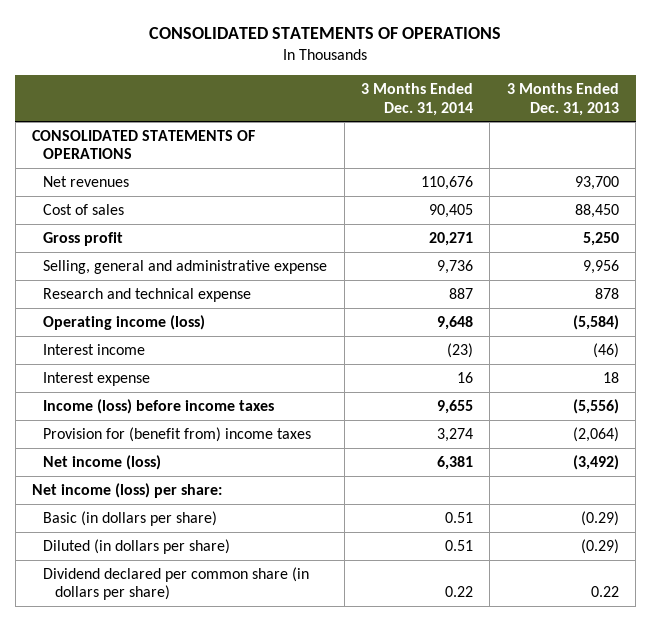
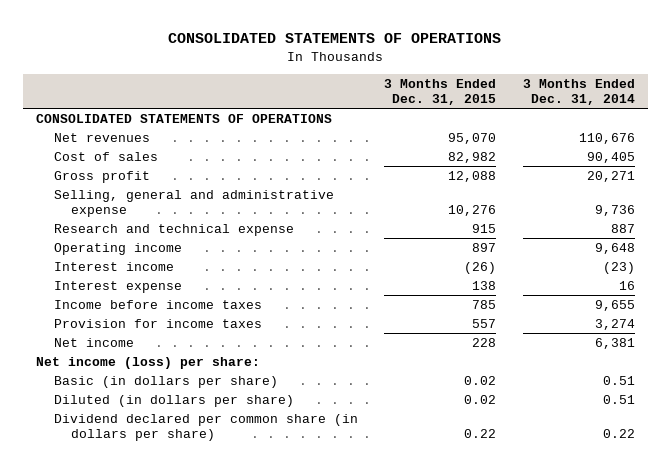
[506,83,619,116] 3 Months Ended Dec. 31, 2013 -> none
none -> [384,78,497,105] 3 Months Ended Dec. 31, 2015
[43,314,206,330] Operating income (loss) -> [53,242,182,255] Operating income
[43,398,275,414] Income (loss) before income taxes -> [53,299,262,309] Income before income taxes
[43,426,312,442] Provision for (benefit from) income taxes -> [53,318,262,328] Provision for income taxes
[43,454,162,470] Net income (loss) -> [53,337,134,347] Net income

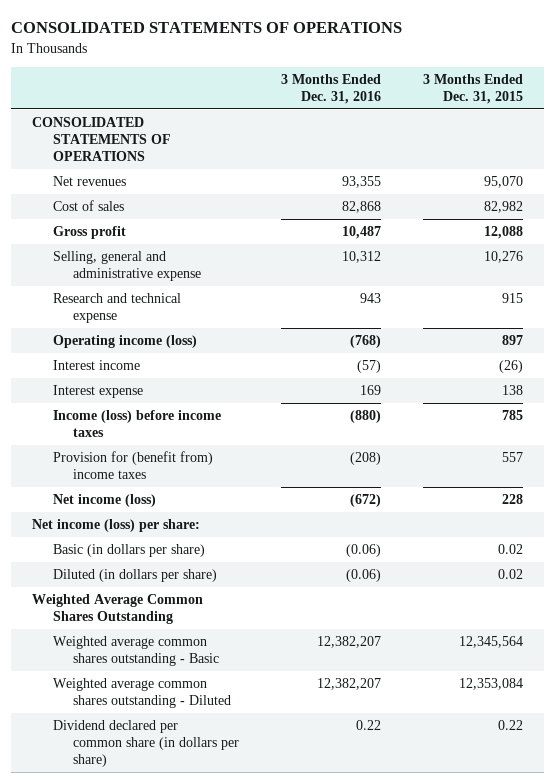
[522,78,635,105] 3 Months Ended Dec. 31, 2014 -> none
none -> [281,73,382,104] 3 Months Ended Dec. 31, 2016
[53,242,182,255] Operating income -> [52,335,197,349] Operating income (loss)
[53,299,262,309] Income before income taxes -> [52,410,221,437] Income (loss) before income taxes
[53,318,262,328] Provision for income taxes -> [52,451,213,479] Provision for (benefit from) income taxes
[53,337,134,347] Net income -> [52,494,156,508] Net income (loss)
none -> [32,594,204,624] Weighted Average Common Shares Outstanding
none -> [52,636,220,666] Weighted average common shares outstanding - Basic
none -> [52,678,232,708] Weighted average common shares outstanding - Diluted

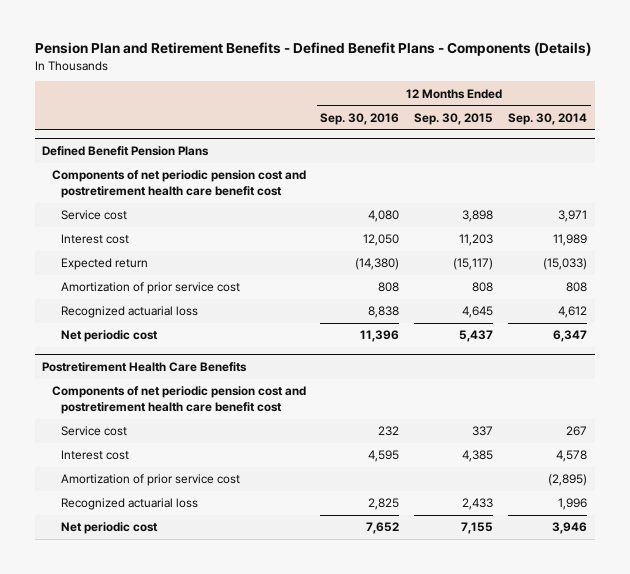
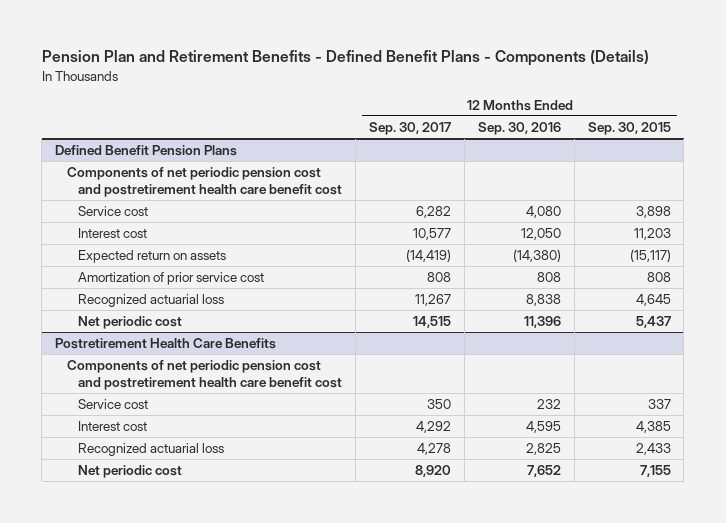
[508,112,588,125] Sep. 30, 2014 -> none
none -> [368,121,451,135] Sep. 30, 2017
[60,258,148,271] Expected return -> [77,249,226,263] Expected return on assets
[60,474,240,487] Amortization of prior service cost -> none

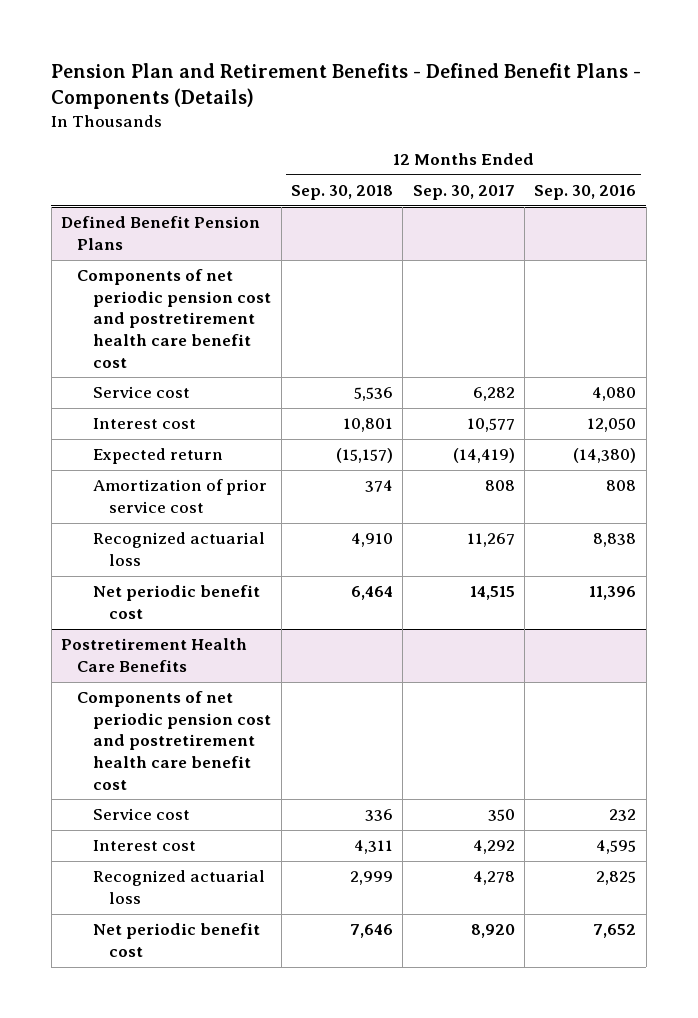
[587,121,671,135] Sep. 30, 2015 -> none
none -> [291,185,394,201] Sep. 30, 2018
[77,249,226,263] Expected return on assets -> [93,448,224,465] Expected return
[77,315,182,329] Net periodic cost -> [93,585,261,619] Net periodic benefit cost
[77,464,182,478] Net periodic cost -> [93,923,261,957] Net periodic benefit cost

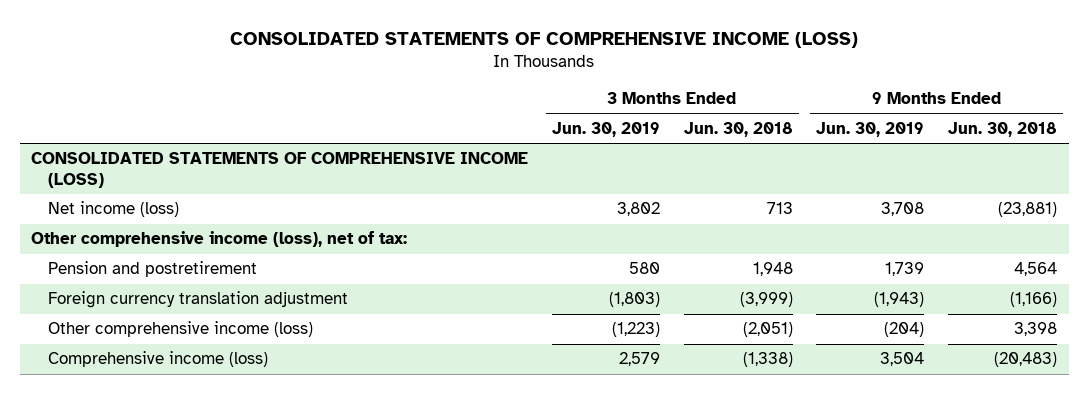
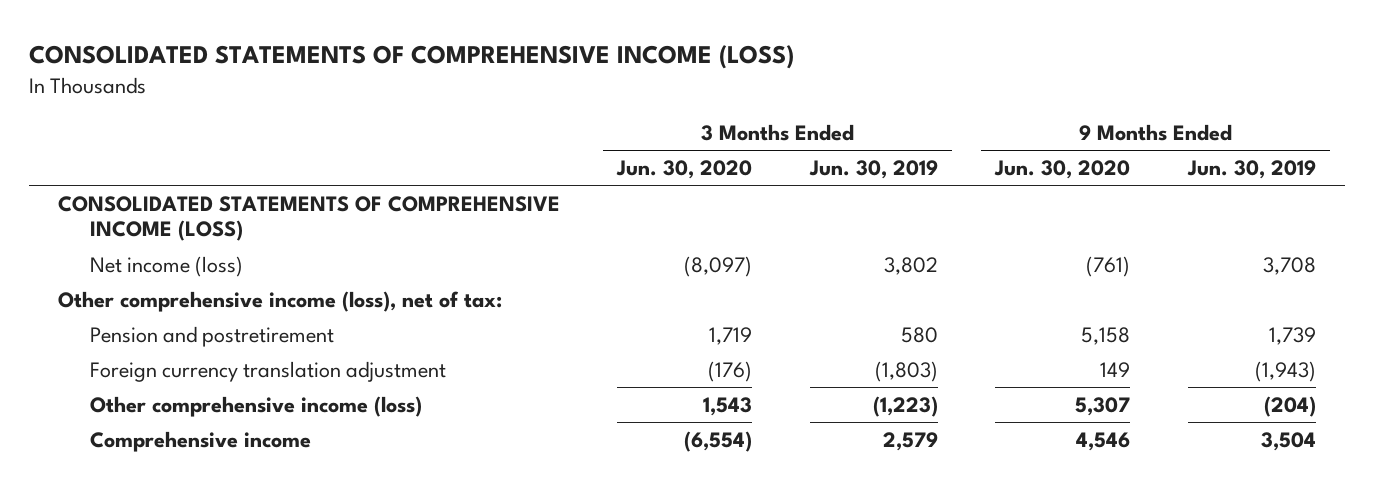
[683,121,793,137] Jun. 30, 2018 -> none
[947,121,1057,137] Jun. 30, 2018 -> none
none -> [616,160,753,180] Jun. 30, 2020
none -> [994,160,1131,180] Jun. 30, 2020
[47,351,268,368] Comprehensive income (loss) -> [90,430,312,452] Comprehensive income

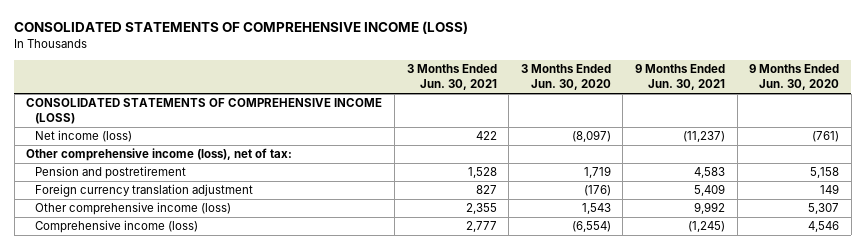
[808,160,938,180] Jun. 30, 2019 -> none
[1186,160,1316,180] Jun. 30, 2019 -> none
none -> [406,64,497,91] 3 Months Ended Jun. 30, 2021
none -> [635,64,726,91] 9 Months Ended Jun. 30, 2021
[90,430,312,452] Comprehensive income -> [34,220,198,234] Comprehensive income (loss)

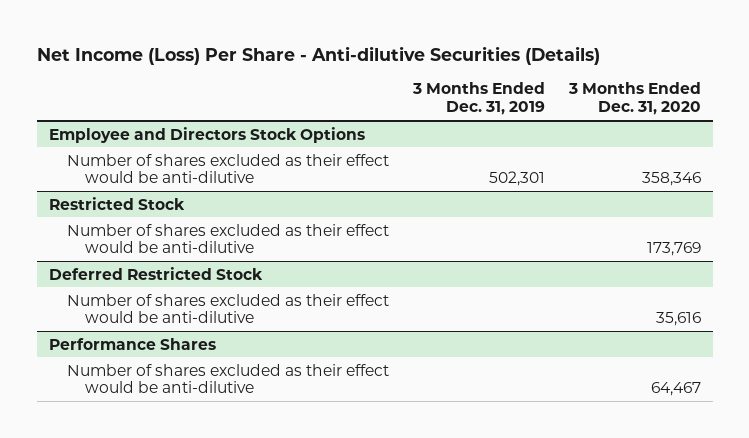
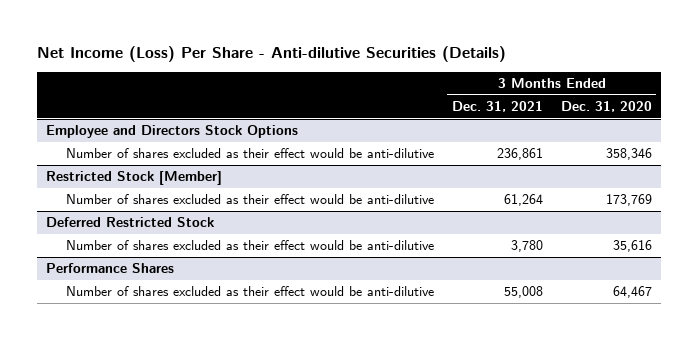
[411,82,545,116] 3 Months Ended Dec. 31, 2019 -> none
none -> [451,101,543,113] Dec. 31, 2021
[48,196,185,210] Restricted Stock -> [45,171,222,186] Restricted Stock [Member]

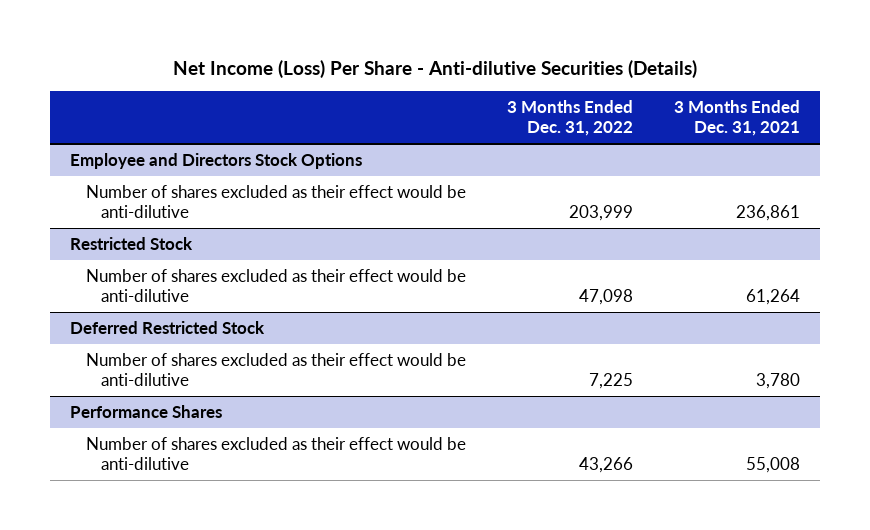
[560,101,652,113] Dec. 31, 2020 -> none
none -> [506,100,633,137] 3 Months Ended Dec. 31, 2022
[45,171,222,186] Restricted Stock [Member] -> [70,236,194,250] Restricted Stock

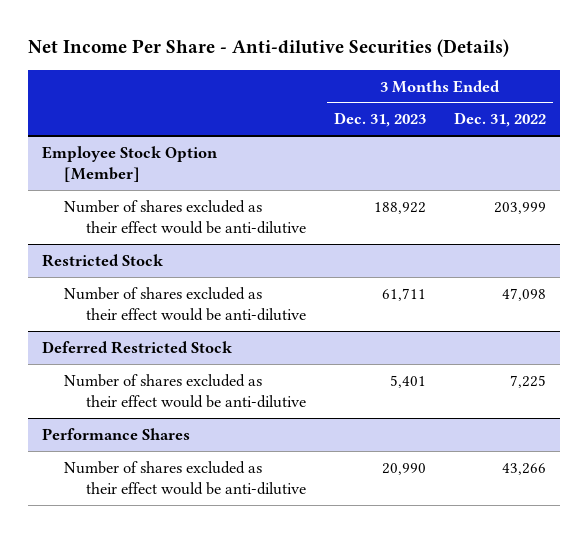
[173,60,698,79] Net Income (Loss) Per Share - Anti-dilutive Securities (Details) -> [27,39,509,58] Net Income Per Share - Anti-dilutive Securities (Details)
[673,100,800,137] 3 Months Ended Dec. 31, 2021 -> none
none -> [333,112,426,128] Dec. 31, 2023
[70,152,363,169] Employee and Directors Stock Options -> [41,145,218,182] Employee Stock Option [Member]

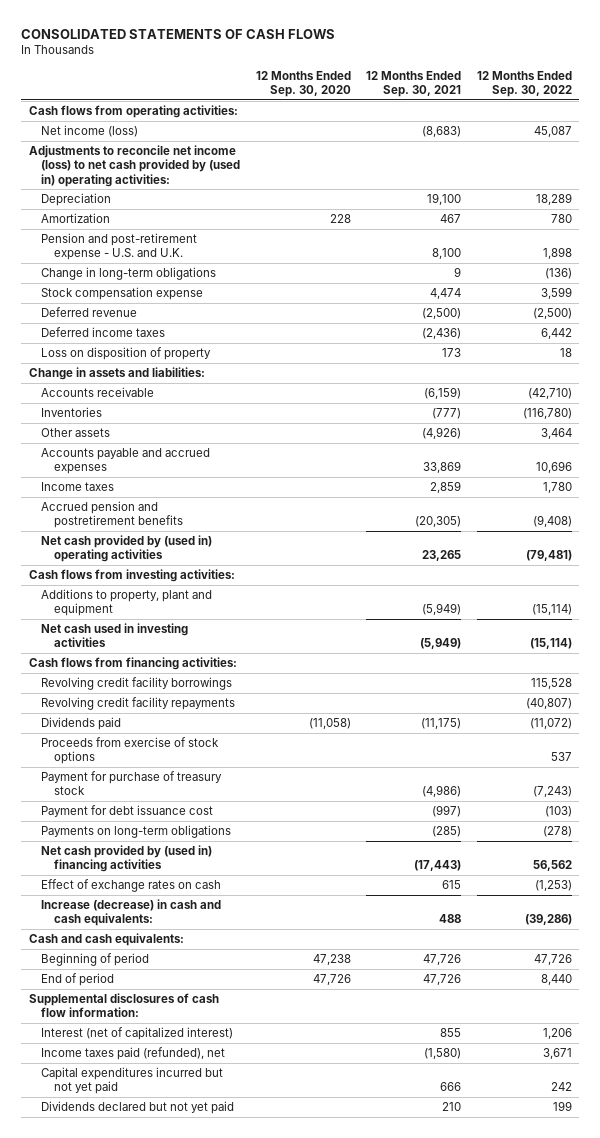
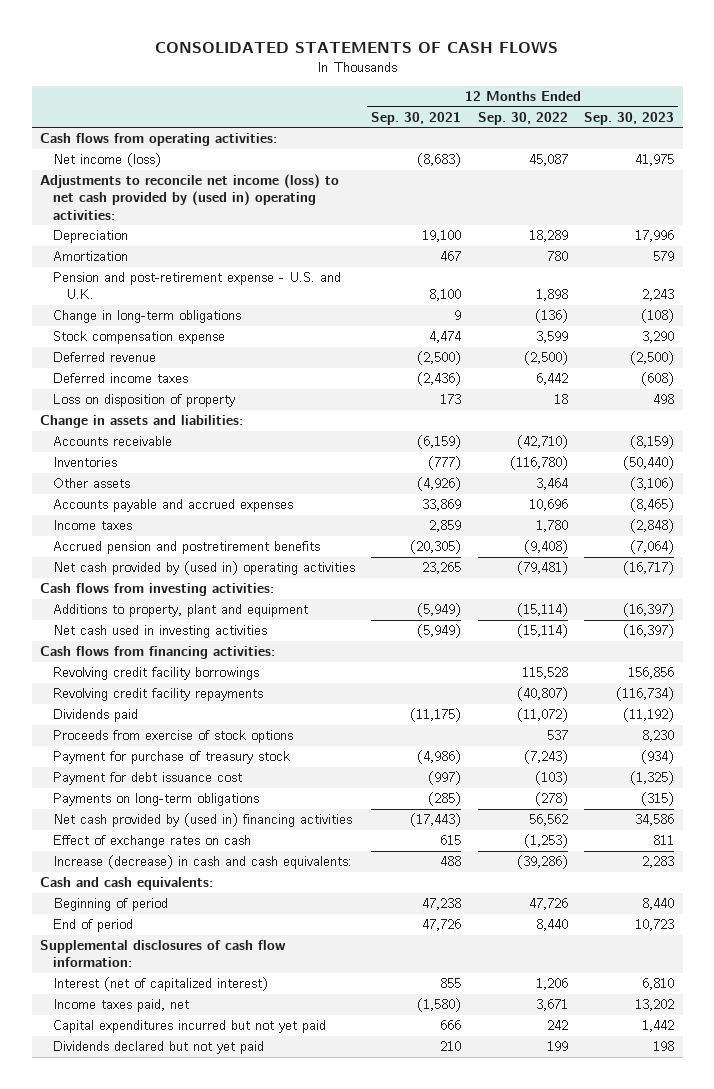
[255,70,351,97] 12 Months Ended Sep. 30, 2020 -> none
none -> [584,111,675,125] Sep. 30, 2023
[423,954,462,966] 47,726 -> [422,898,462,911] 47,238
[41,1047,226,1061] Income taxes paid (refunded), net -> [53,999,190,1013] Income taxes paid, net

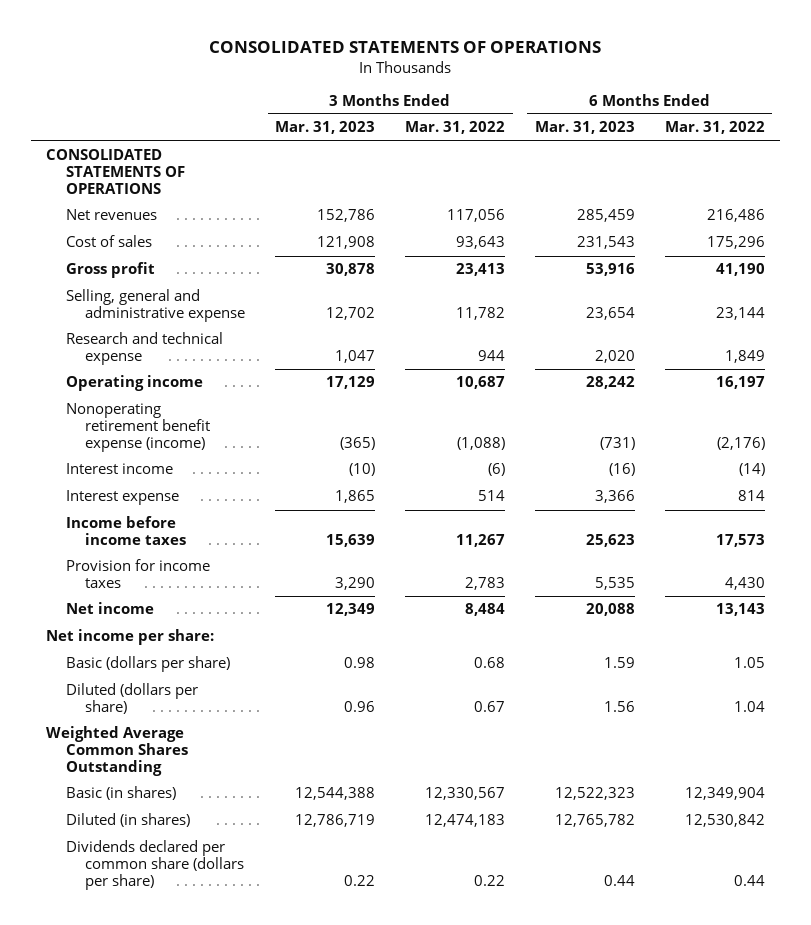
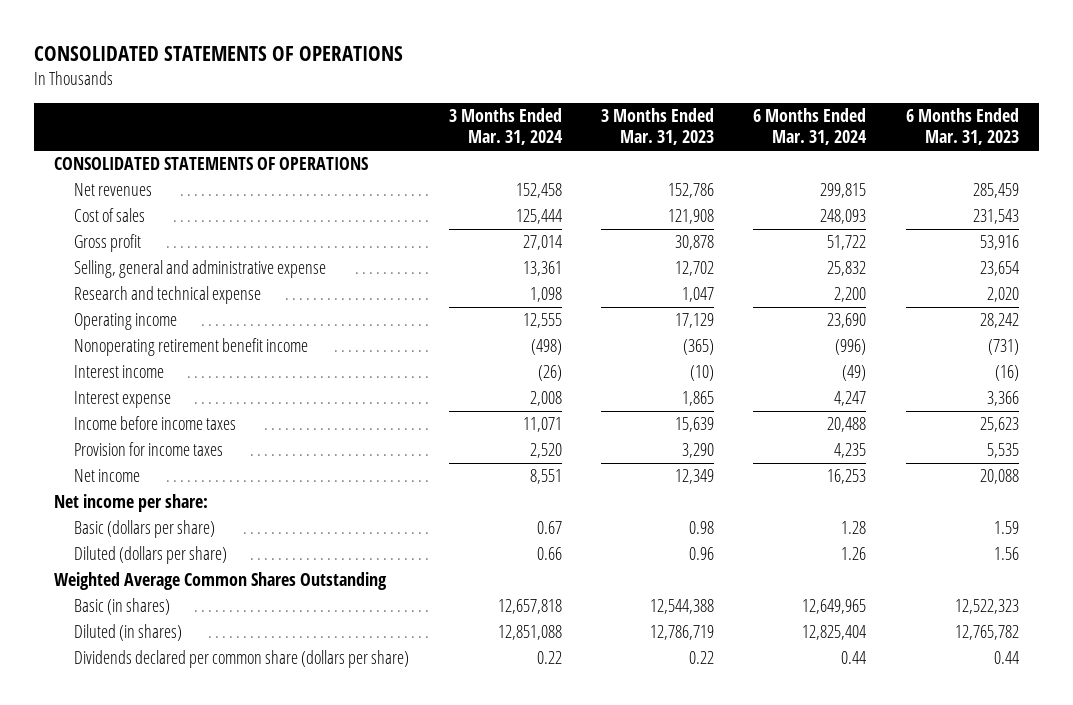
[405,121,506,135] Mar. 31, 2022 -> none
[664,121,765,135] Mar. 31, 2022 -> none
none -> [448,107,563,146] 3 Months Ended Mar. 31, 2024
none -> [753,107,868,146] 6 Months Ended Mar. 31, 2024
[65,403,211,452] Nonoperating retirement benefit expense (income) -> [74,338,309,357] Nonoperating retirement benefit income

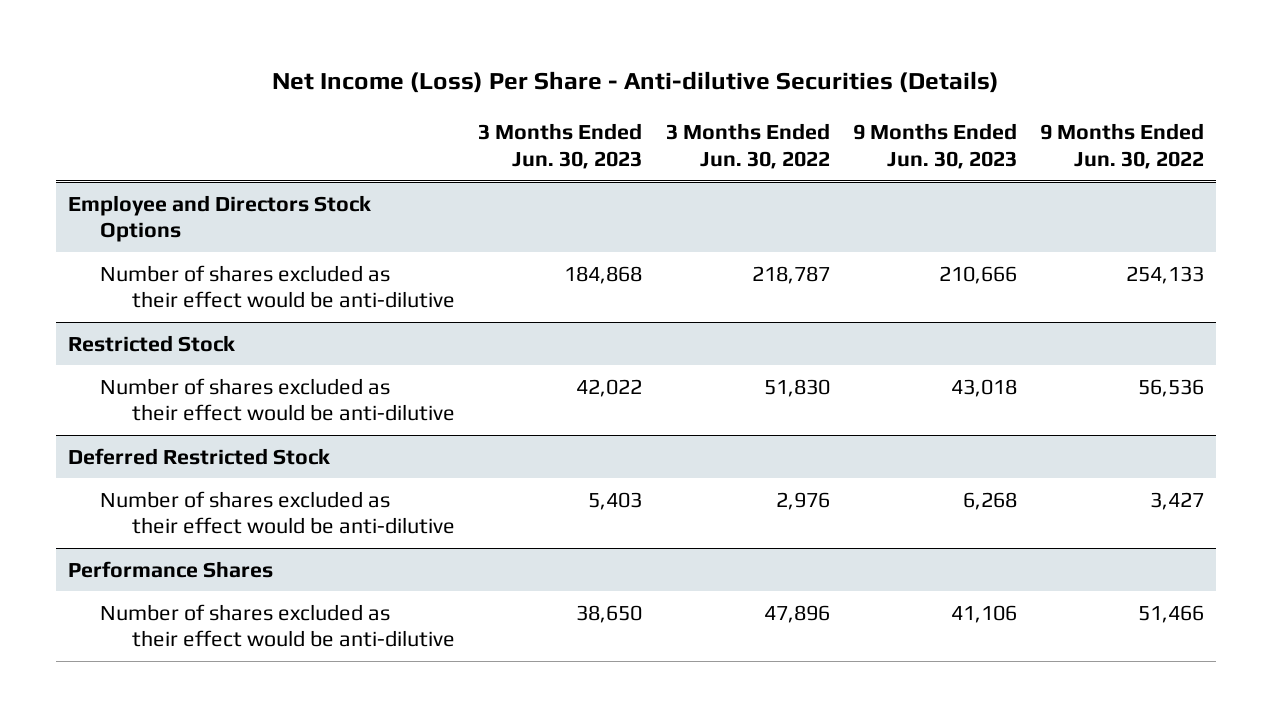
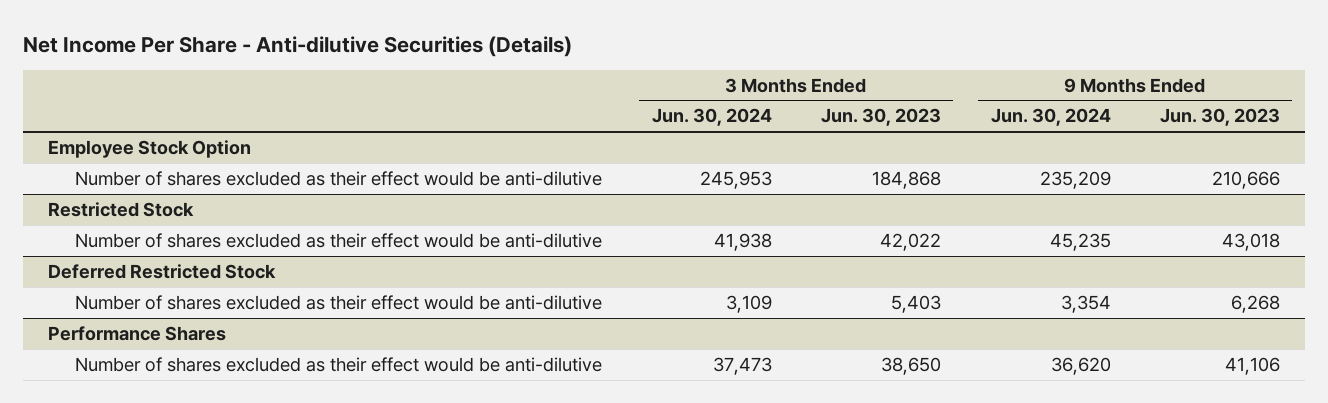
[271,71,999,94] Net Income (Loss) Per Share - Anti-dilutive Securities (Details) -> [22,35,572,57] Net Income Per Share - Anti-dilutive Securities (Details)
[665,123,830,169] 3 Months Ended Jun. 30, 2022 -> none
[1040,123,1205,169] 9 Months Ended Jun. 30, 2022 -> none
none -> [651,108,772,127] Jun. 30, 2024
none -> [990,108,1111,127] Jun. 30, 2024
[67,194,371,243] Employee and Directors Stock Options -> [47,139,251,158] Employee Stock Option

